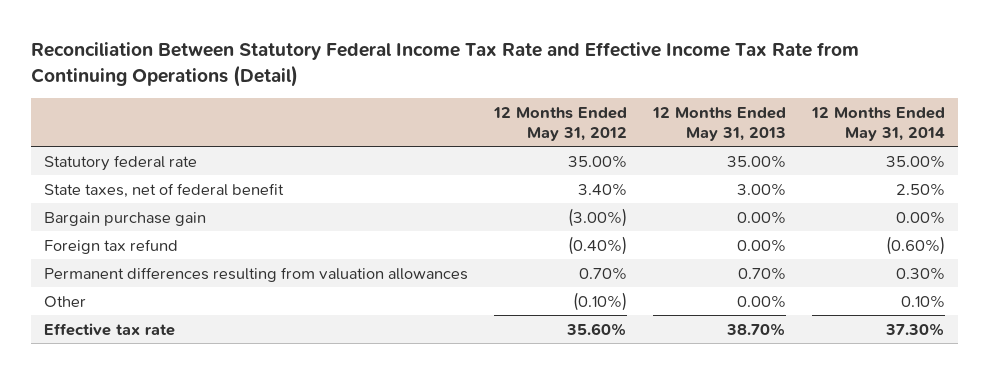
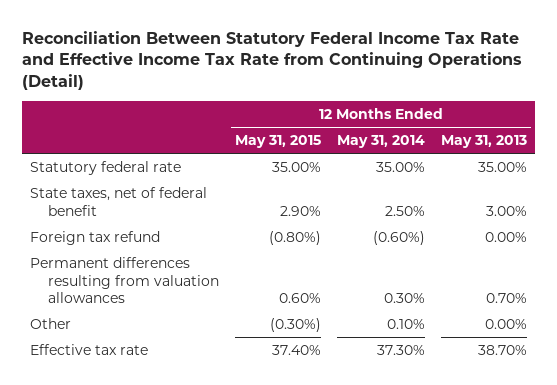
[492,106,627,141] 12 Months Ended May 31, 2012 -> none
none -> [234,135,321,149] May 31, 2015
[43,211,206,226] Bargain purchase gain -> none

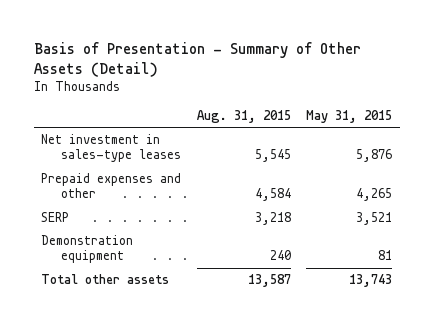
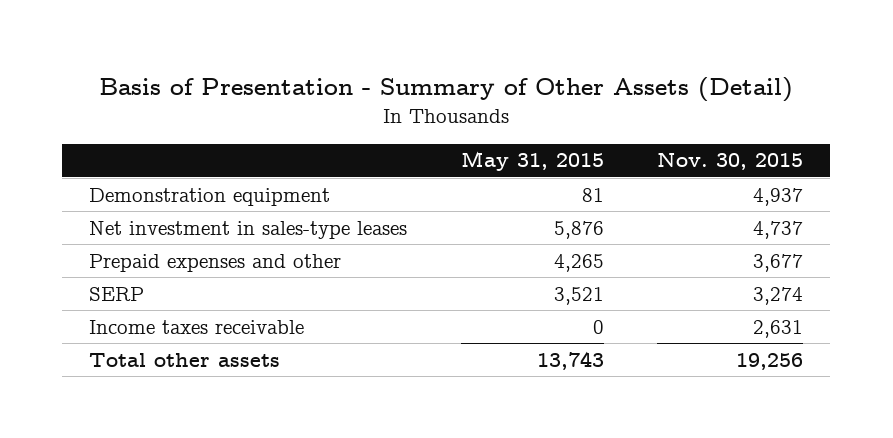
[196,110,291,124] Aug. 31, 2015 -> none
none -> [657,152,804,171] Nov. 30, 2015
[41,235,134,264] Demonstration equipment -> [89,187,331,206] Demonstration equipment
none -> [89,319,305,334] Income taxes receivable

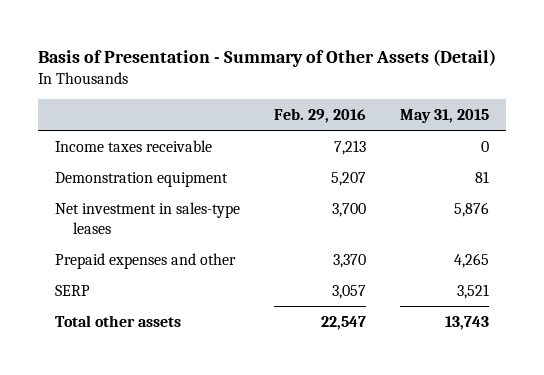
[657,152,804,171] Nov. 30, 2015 -> none
none -> [274,108,367,124] Feb. 29, 2016
[89,319,305,334] Income taxes receivable -> [55,139,213,152] Income taxes receivable

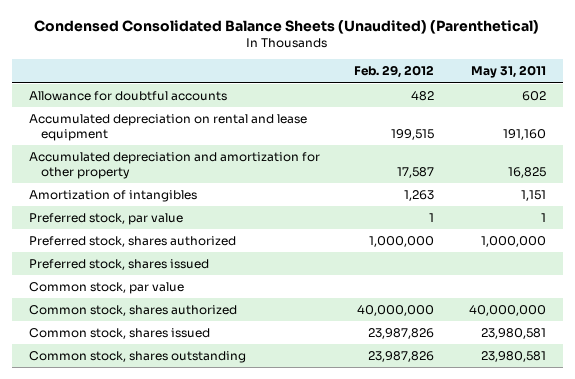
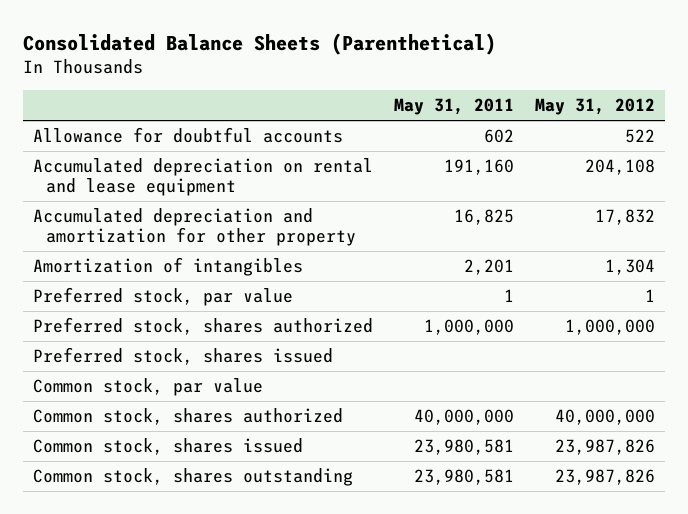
[34,19,540,34] Condensed Consolidated Balance Sheets (Unaudited) (Parenthetical) -> [22,32,496,55] Consolidated Balance Sheets (Parenthetical)
[354,65,435,79] Feb. 29, 2012 -> none
none -> [534,98,655,116] May 31, 2012
[520,190,546,202] 1,151 -> [464,259,515,276] 2,201

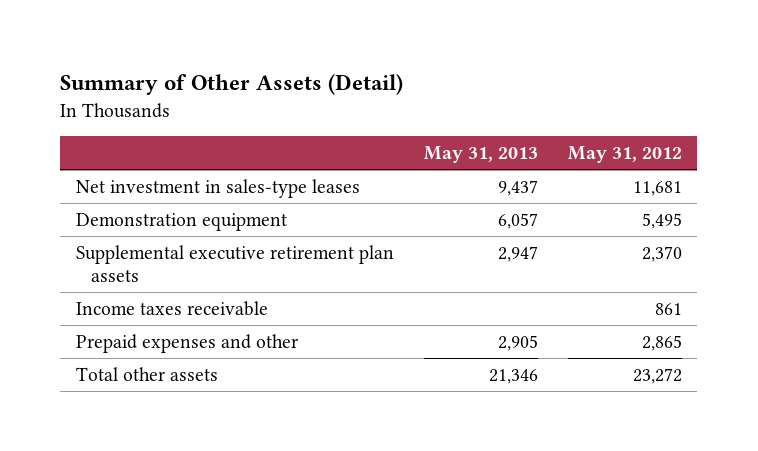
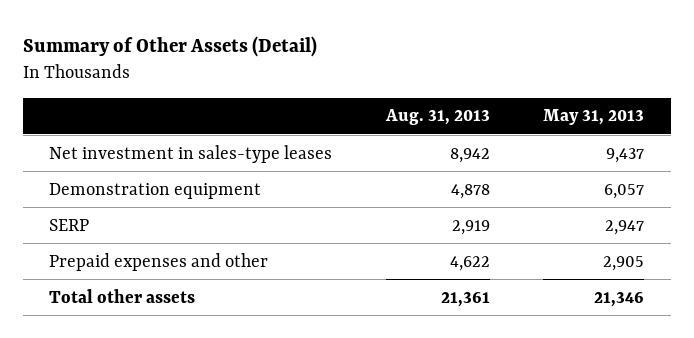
[568,145,683,163] May 31, 2012 -> none
none -> [384,109,490,126] Aug. 31, 2013
[75,300,268,316] Income taxes receivable -> none
[75,244,394,283] Supplemental executive retirement plan assets -> [49,218,90,231] SERP

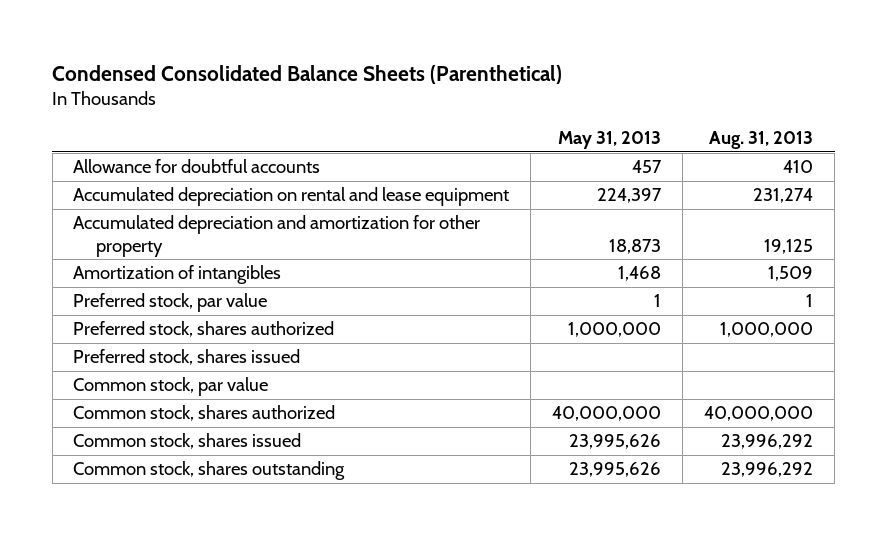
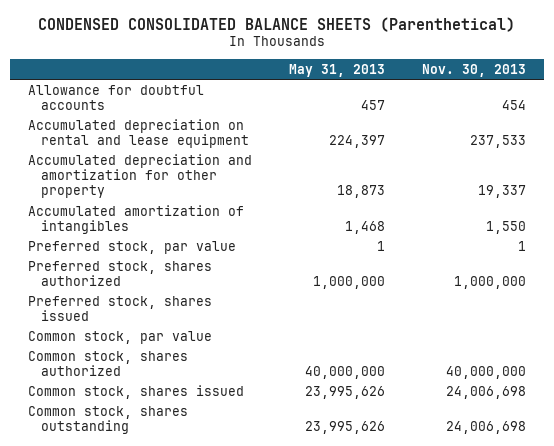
[52,64,563,84] Condensed Consolidated Balance Sheets (Parenthetical) -> [38,16,516,32] CONDENSED CONSOLIDATED BALANCE SHEETS (Parenthetical)
[709,131,814,150] Aug. 31, 2013 -> none
none -> [421,63,526,77] Nov. 30, 2013
[73,265,282,285] Amortization of intangibles -> [28,204,245,234] Accumulated amortization of intangibles

